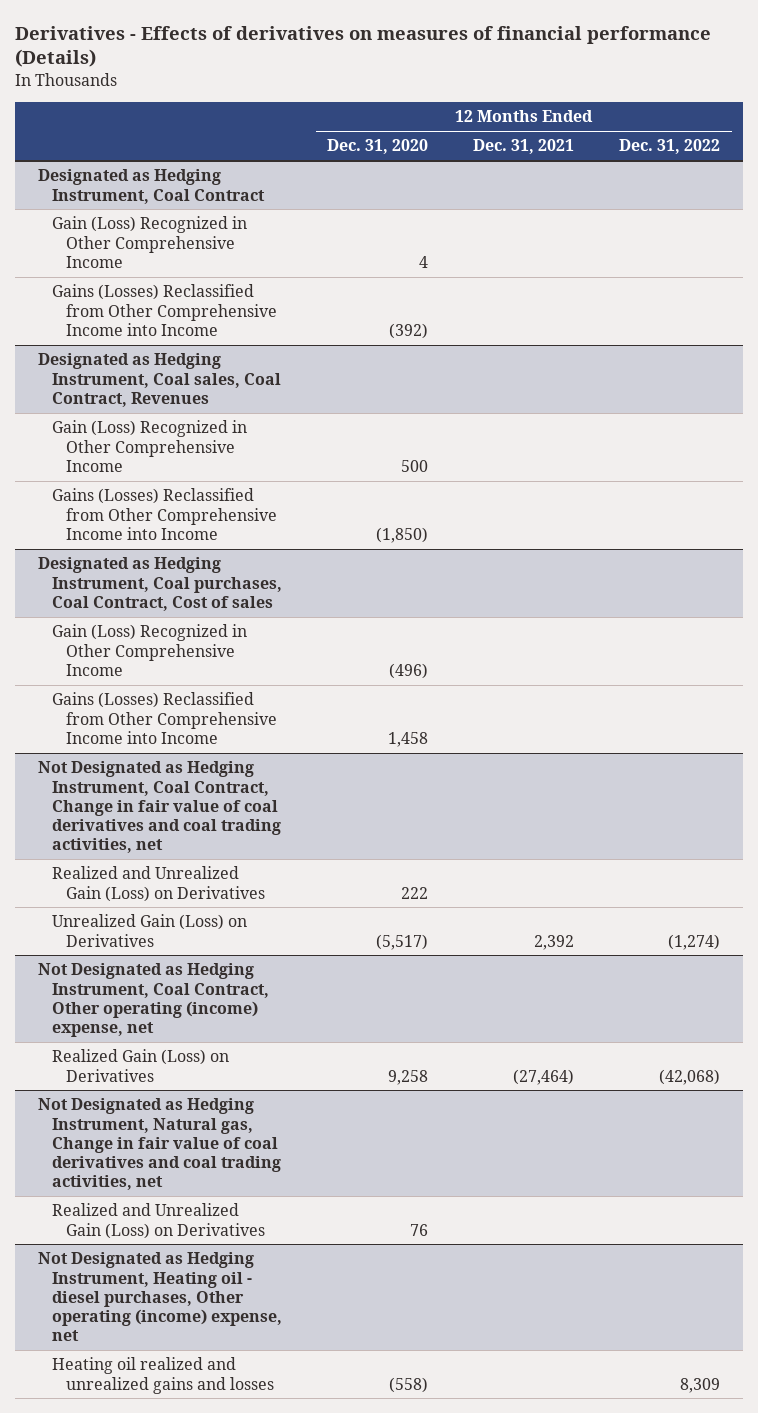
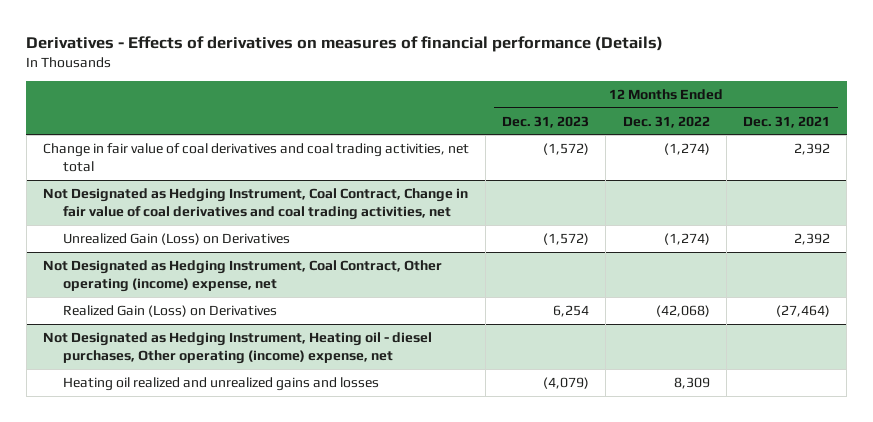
[327,139,429,155] Dec. 31, 2020 -> none
none -> [502,115,590,128] Dec. 31, 2023
[37,169,266,204] Designated as Hedging Instrument, Coal Contract -> none
[52,216,248,268] Gain (Loss) Recognized in Other Comprehensive Income -> none
[52,284,278,336] Gains (Losses) Reclassified from Other Comprehensive Income into Income -> none
[37,353,282,407] Designated as Hedging Instrument, Coal sales, Coal Contract, Revenues -> none
[52,420,248,472] Gain (Loss) Recognized in Other Comprehensive Income -> none
[52,488,278,540] Gains (Losses) Reclassified from Other Comprehensive Income into Income -> none
[37,557,283,611] Designated as Hedging Instrument, Coal purchases, Coal Contract, Cost of sales -> none
[52,624,248,676] Gain (Loss) Recognized in Other Comprehensive Income -> none
[52,692,278,744] Gains (Losses) Reclassified from Other Comprehensive Income into Income -> none
none -> [42,142,469,173] Change in fair value of coal derivatives and coal trading activities, net total
[52,866,266,902] Realized and Unrealized Gain (Loss) on Derivatives -> none
[37,1098,282,1190] Not Designated as Hedging Instrument, Natural gas, Change in fair value of coal derivatives and coal trading activities, net -> none
[52,1203,266,1239] Realized and Unrealized Gain (Loss) on Derivatives -> none

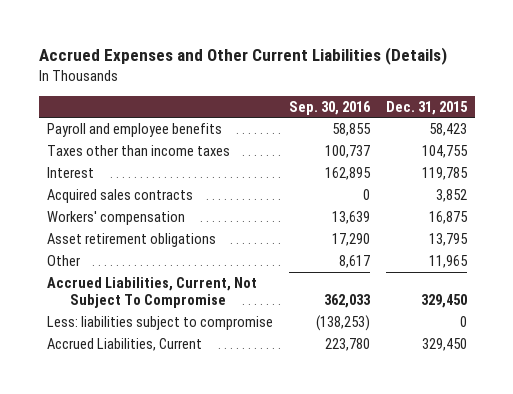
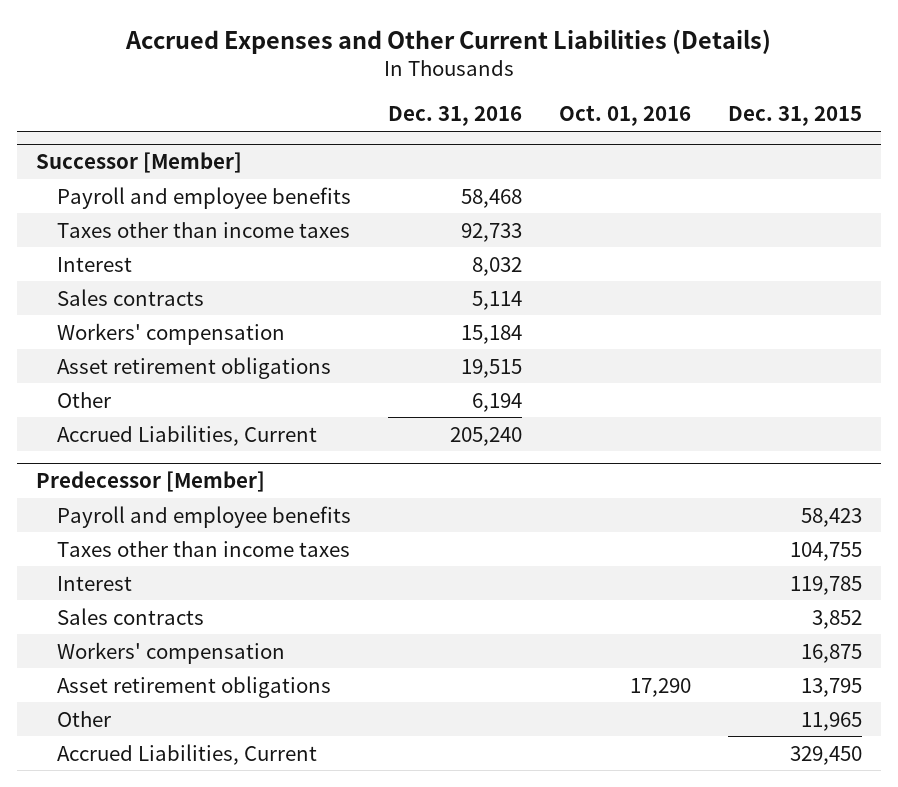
[288,100,371,115] Sep. 30, 2016 -> none
none -> [388,106,523,127] Dec. 31, 2016
none -> [559,105,692,127] Oct. 01, 2016
none -> [35,151,242,173] Successor [Member]
none -> [57,186,352,209] Payroll and employee benefits
none -> [57,221,351,238] Taxes other than income taxes
none -> [57,256,133,272] Interest
none -> [57,288,205,306] Sales contracts
none -> [57,322,286,345] Workers' compensation
none -> [57,356,332,379] Asset retirement obligations
none -> [57,391,112,408] Other
none -> [57,424,318,446] Accrued Liabilities, Current
none -> [35,470,265,492] Predecessor [Member]
[46,189,193,204] Acquired sales contracts -> [57,607,205,625] Sales contracts
[46,277,257,309] Accrued Liabilities, Current, Not Subject To Compromise -> none
[46,316,273,331] Less: liabilities subject to compromise -> none

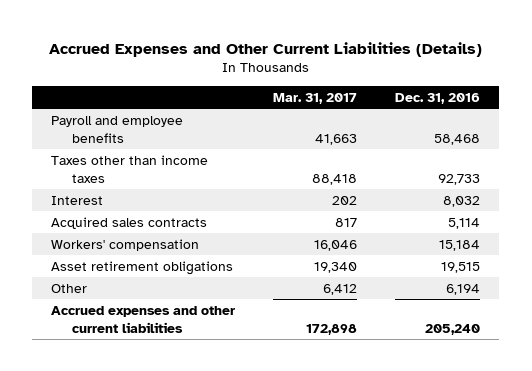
[559,105,692,127] Oct. 01, 2016 -> none
[728,106,863,127] Dec. 31, 2015 -> none
none -> [273,92,358,104] Mar. 31, 2017
[35,151,242,173] Successor [Member] -> none
[57,288,205,306] Sales contracts -> [51,216,208,229] Acquired sales contracts
[35,470,265,492] Predecessor [Member] -> none
[57,505,352,528] Payroll and employee benefits -> none
[57,540,351,557] Taxes other than income taxes -> none
[57,575,133,591] Interest -> none
[57,607,205,625] Sales contracts -> none
[57,641,286,664] Workers' compensation -> none
[57,675,332,698] Asset retirement obligations -> none
[57,710,112,727] Other -> none
[57,743,318,765] Accrued Liabilities, Current -> none
[57,424,318,446] Accrued Liabilities, Current -> [51,305,236,333] Accrued expenses and other current liabilities

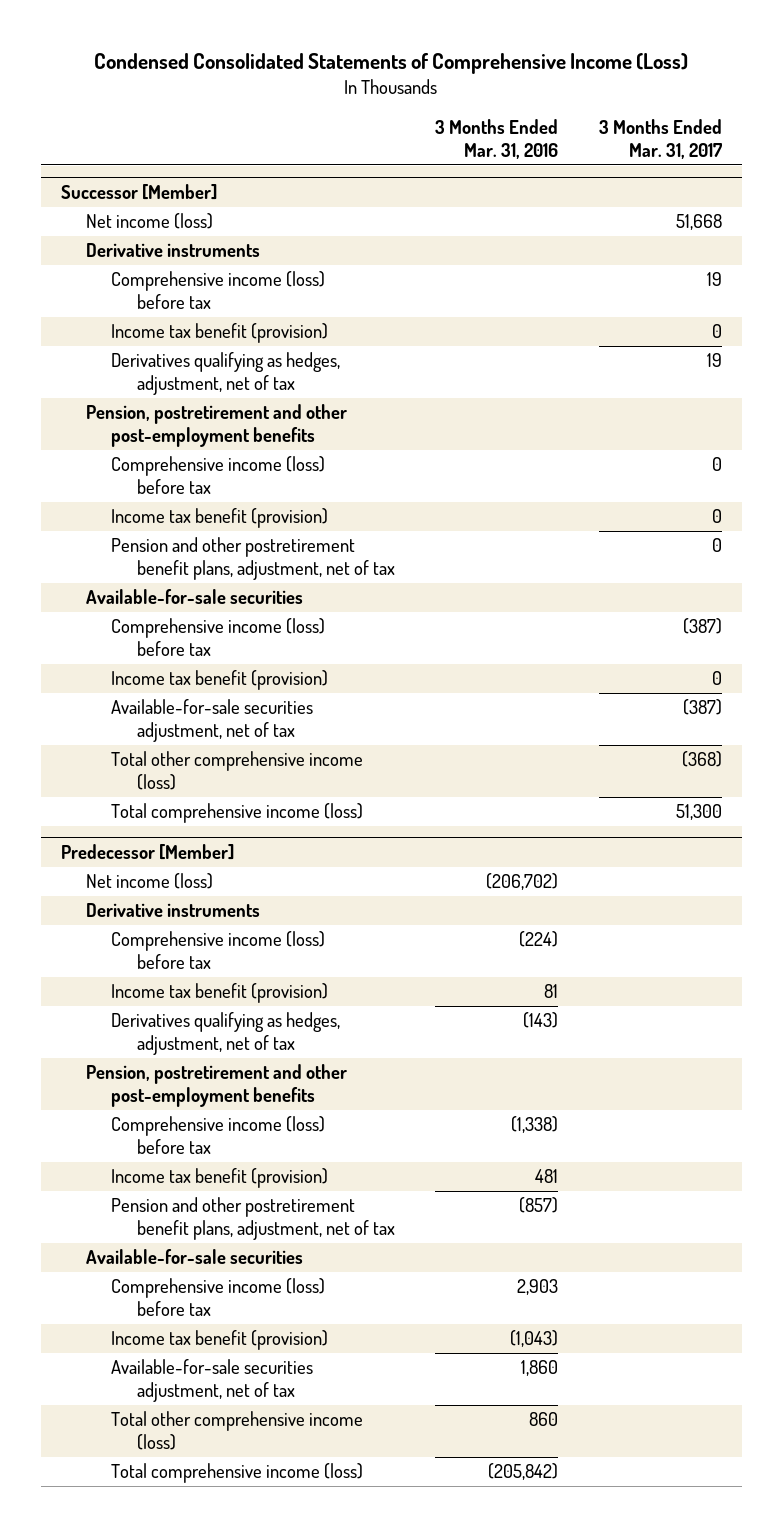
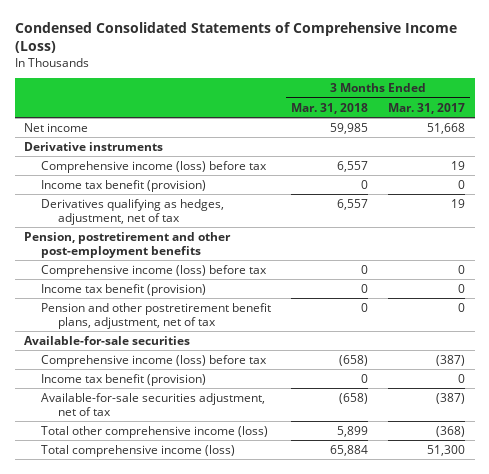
[435,119,559,159] 3 Months Ended Mar. 31, 2016 -> none
none -> [290,102,368,114] Mar. 31, 2018
[61,183,218,200] Successor [Member] -> none
[86,213,214,230] Net income (loss) -> [24,122,89,132] Net income
[61,843,235,860] Predecessor [Member] -> none
[86,873,214,890] Net income (loss) -> none
[86,903,261,918] Derivative instruments -> none
[111,931,326,970] Comprehensive income (loss) before tax -> none
[111,983,329,1004] Income tax benefit (provision) -> none
[111,1012,341,1056] Derivatives qualifying as hedges, adjustment, net of tax -> none
[86,1064,348,1108] Pension, postretirement and other post-employment benefits -> none
[111,1116,326,1155] Comprehensive income (loss) before tax -> none
[111,1168,329,1189] Income tax benefit (provision) -> none
[111,1197,395,1241] Pension and other postretirement benefit plans, adjustment, net of tax -> none
[86,1249,304,1265] Available-for-sale securities -> none
[111,1278,326,1317] Comprehensive income (loss) before tax -> none
[111,1330,329,1351] Income tax benefit (provision) -> none
[111,1359,314,1403] Available-for-sale securities adjustment, net of tax -> none
[111,1411,364,1451] Total other comprehensive income (loss) -> none
[111,1463,364,1484] Total comprehensive income (loss) -> none

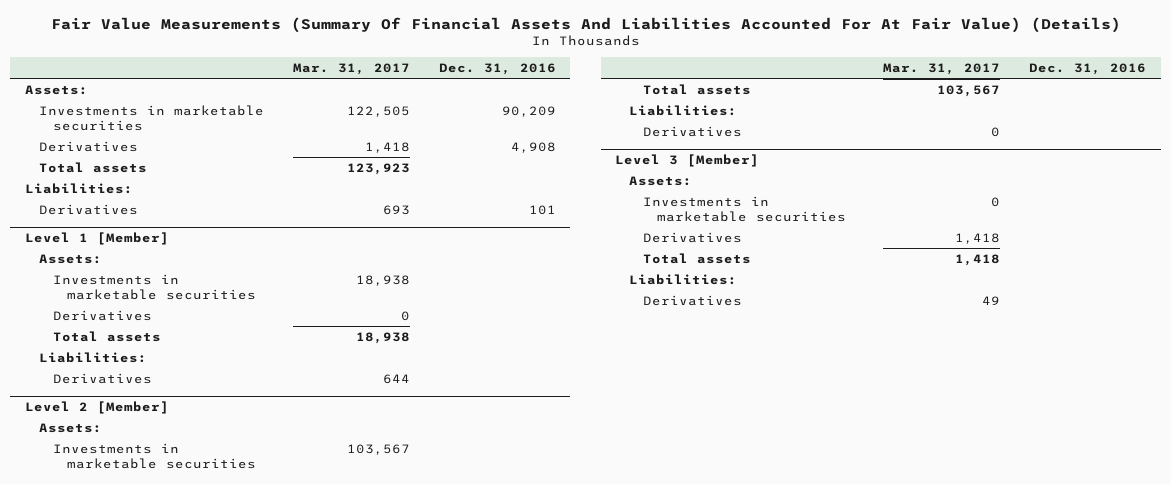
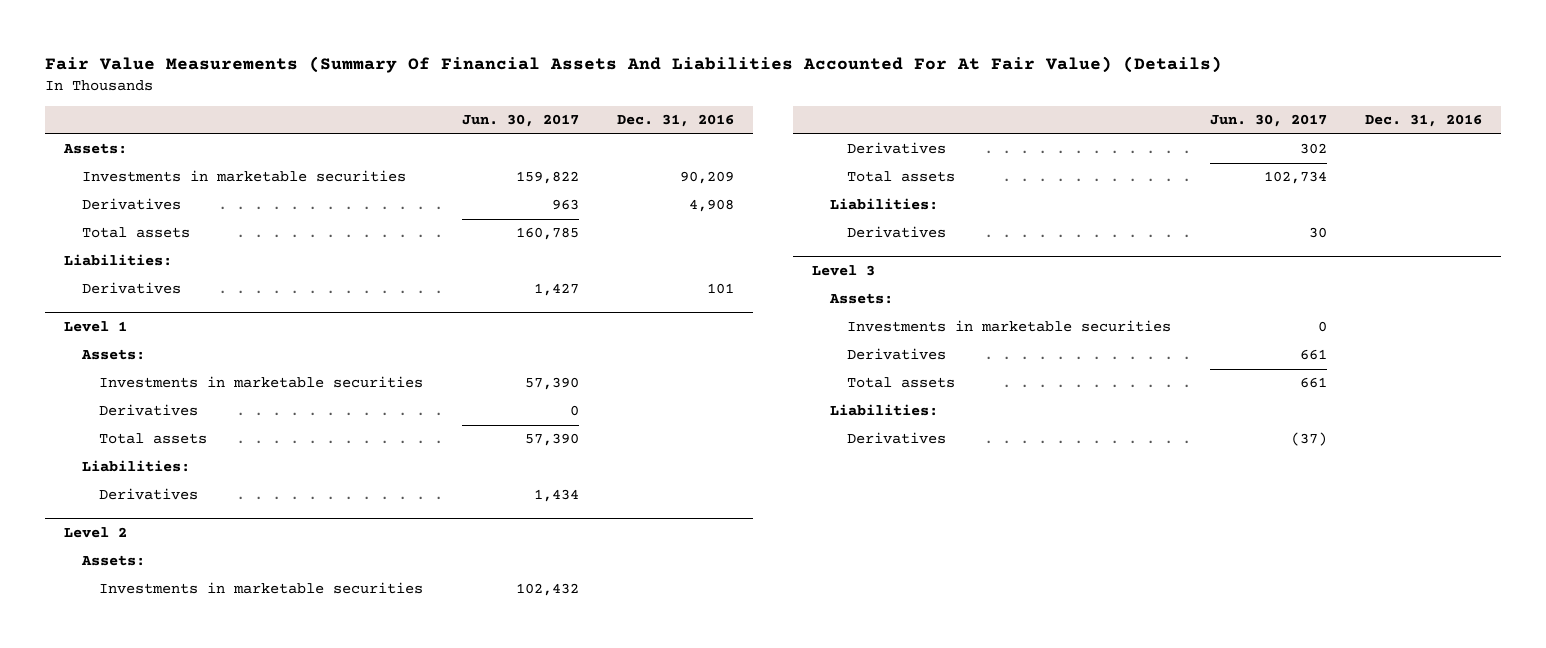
[292,62,410,75] Mar. 31, 2017 -> none
none -> [461,114,579,128] Jun. 30, 2017
[24,232,169,246] Level 1 [Member] -> [63,321,127,333] Level 1
[24,401,169,415] Level 2 [Member] -> [63,527,127,539] Level 2
none -> [847,142,947,155] Derivatives
[615,154,760,168] Level 3 [Member] -> [811,265,875,277] Level 3

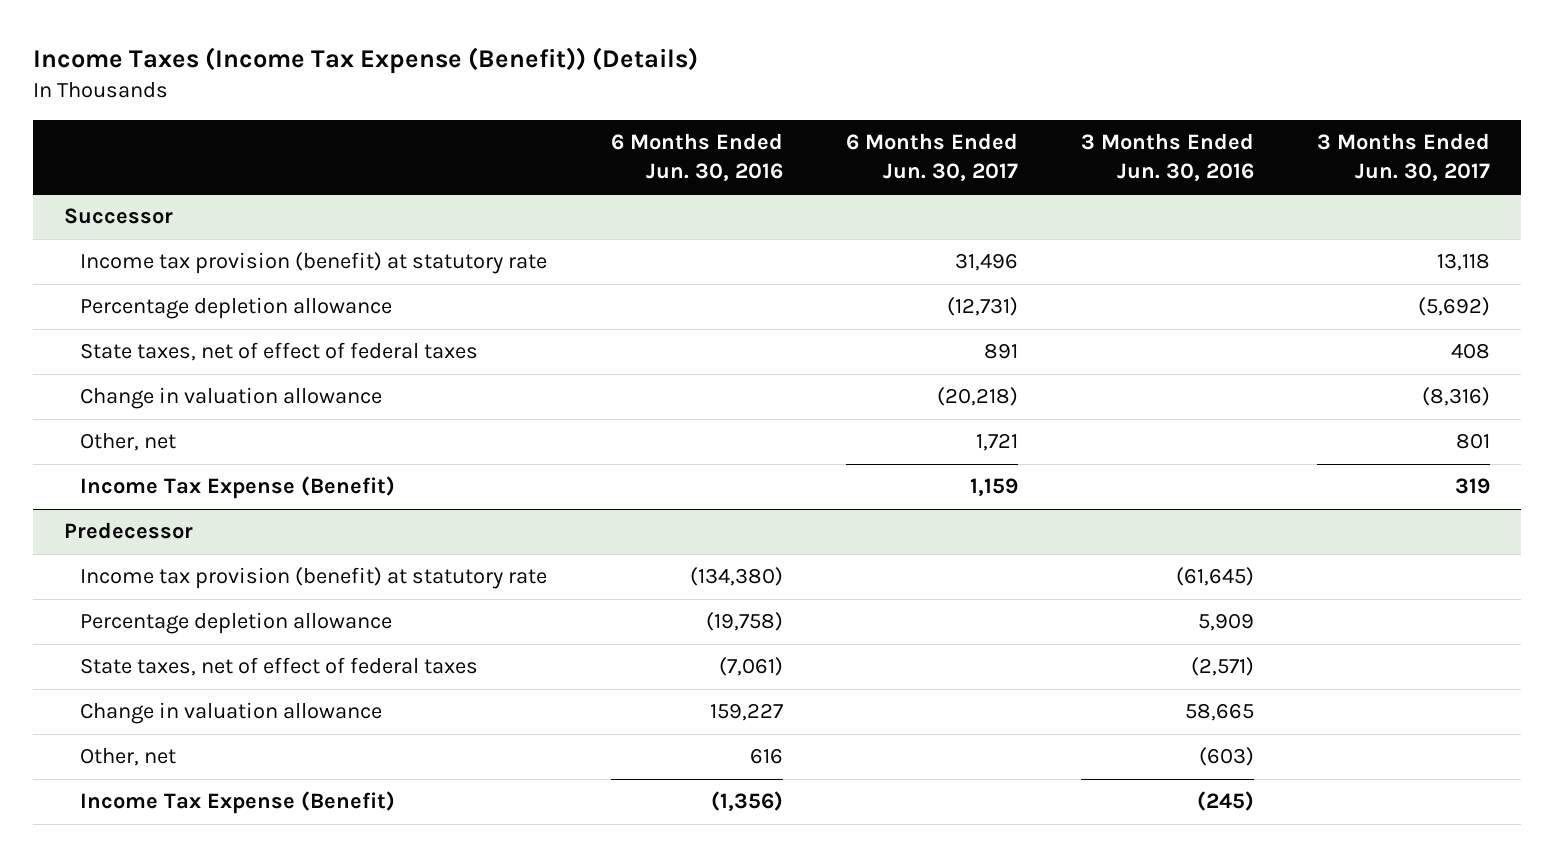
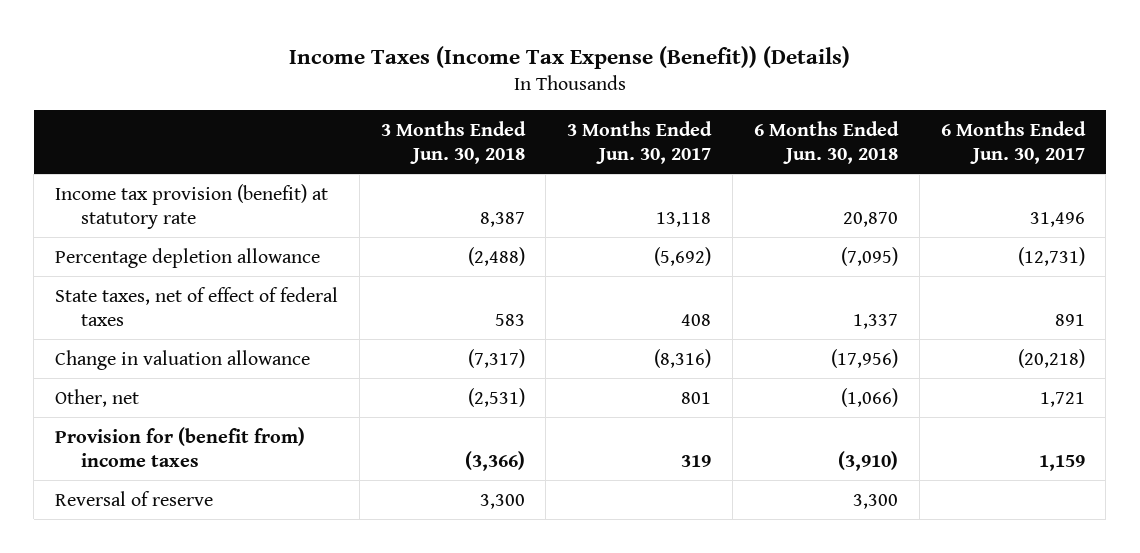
[610,133,783,181] 6 Months Ended Jun. 30, 2016 -> none
[1080,133,1254,181] 3 Months Ended Jun. 30, 2016 -> none
none -> [380,120,526,165] 3 Months Ended Jun. 30, 2018
none -> [753,120,899,165] 6 Months Ended Jun. 30, 2018
[64,208,174,225] Successor -> none
[64,522,194,540] Predecessor -> none
[80,567,548,590] Income tax provision (benefit) at statutory rate -> none
[80,612,393,635] Percentage depletion allowance -> none
[80,657,479,677] State taxes, net of effect of federal taxes -> none
[80,702,383,725] Change in valuation allowance -> none
[80,748,177,767] Other, net -> none
[80,791,396,815] Income Tax Expense (Benefit) -> none
[80,476,396,500] Income Tax Expense (Benefit) -> [54,426,305,467] Provision for (benefit from) income taxes
none -> [54,490,213,506] Reversal of reserve

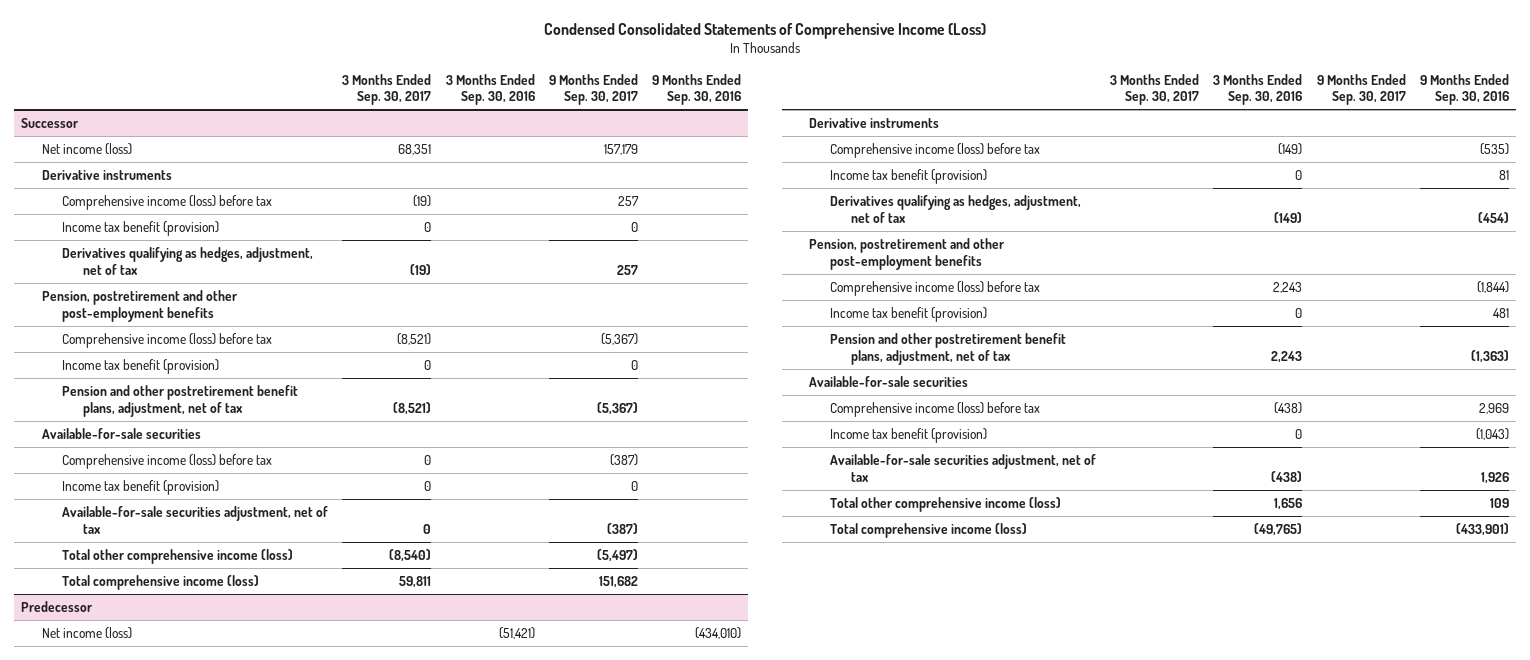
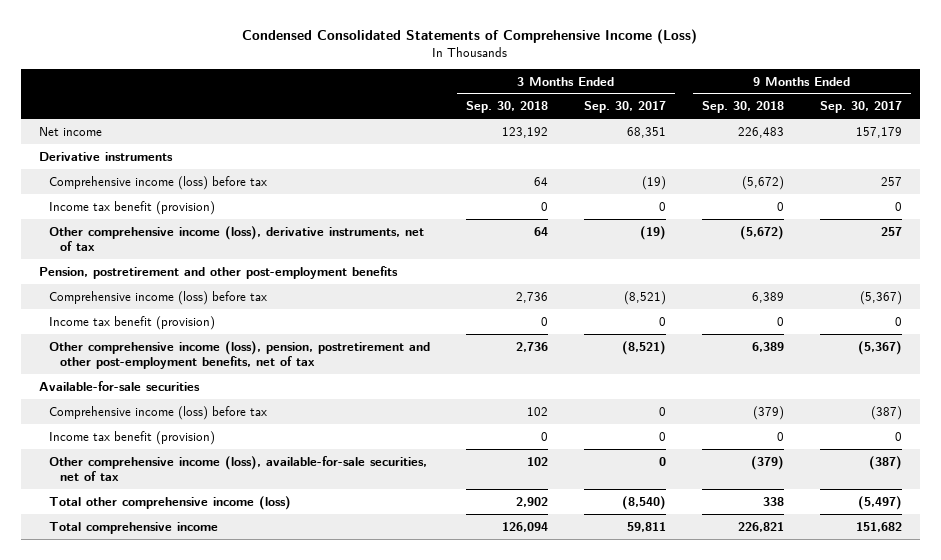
[445,73,535,106] 3 Months Ended Sep. 30, 2016 -> none
[651,73,741,106] 9 Months Ended Sep. 30, 2016 -> none
none -> [466,101,549,114] Sep. 30, 2018
none -> [702,101,785,114] Sep. 30, 2018
[21,117,80,128] Successor -> none
[41,142,132,155] Net income (loss) -> [38,126,102,136] Net income
[62,246,314,275] Derivatives qualifying as hedges, adjustment, net of tax -> [49,225,425,252] Other comprehensive income (loss), derivative instruments, net of tax
[62,384,299,417] Pension and other postretirement benefit plans, adjustment, net of tax -> [49,340,431,370] Other comprehensive income (loss), pension, postretirement and other post-employment benefits, net of tax
[62,505,329,534] Available-for-sale securities adjustment, net of tax -> [49,455,428,482] Other comprehensive income (loss), available-for-sale securities, net of tax
[21,600,94,612] Predecessor -> none
[41,626,132,639] Net income (loss) -> none
[809,117,940,128] Derivative instruments -> none
[830,142,1041,158] Comprehensive income (loss) before tax -> none
[830,168,988,184] Income tax benefit (provision) -> none
[830,194,1082,223] Derivatives qualifying as hedges, adjustment, net of tax -> none
[809,237,1006,270] Pension, postretirement and other post-employment benefits -> none
[830,280,1041,296] Comprehensive income (loss) before tax -> none
[830,306,988,322] Income tax benefit (provision) -> none
[830,332,1067,365] Pension and other postretirement benefit plans, adjustment, net of tax -> none
[809,375,969,387] Available-for-sale securities -> none
[830,401,1041,417] Comprehensive income (loss) before tax -> none
[830,427,988,443] Income tax benefit (provision) -> none
[830,453,1097,482] Available-for-sale securities adjustment, net of tax -> none
[830,496,1062,512] Total other comprehensive income (loss) -> none
[830,522,1028,538] Total comprehensive income (loss) -> none
[62,574,260,590] Total comprehensive income (loss) -> [49,521,219,534] Total comprehensive income

